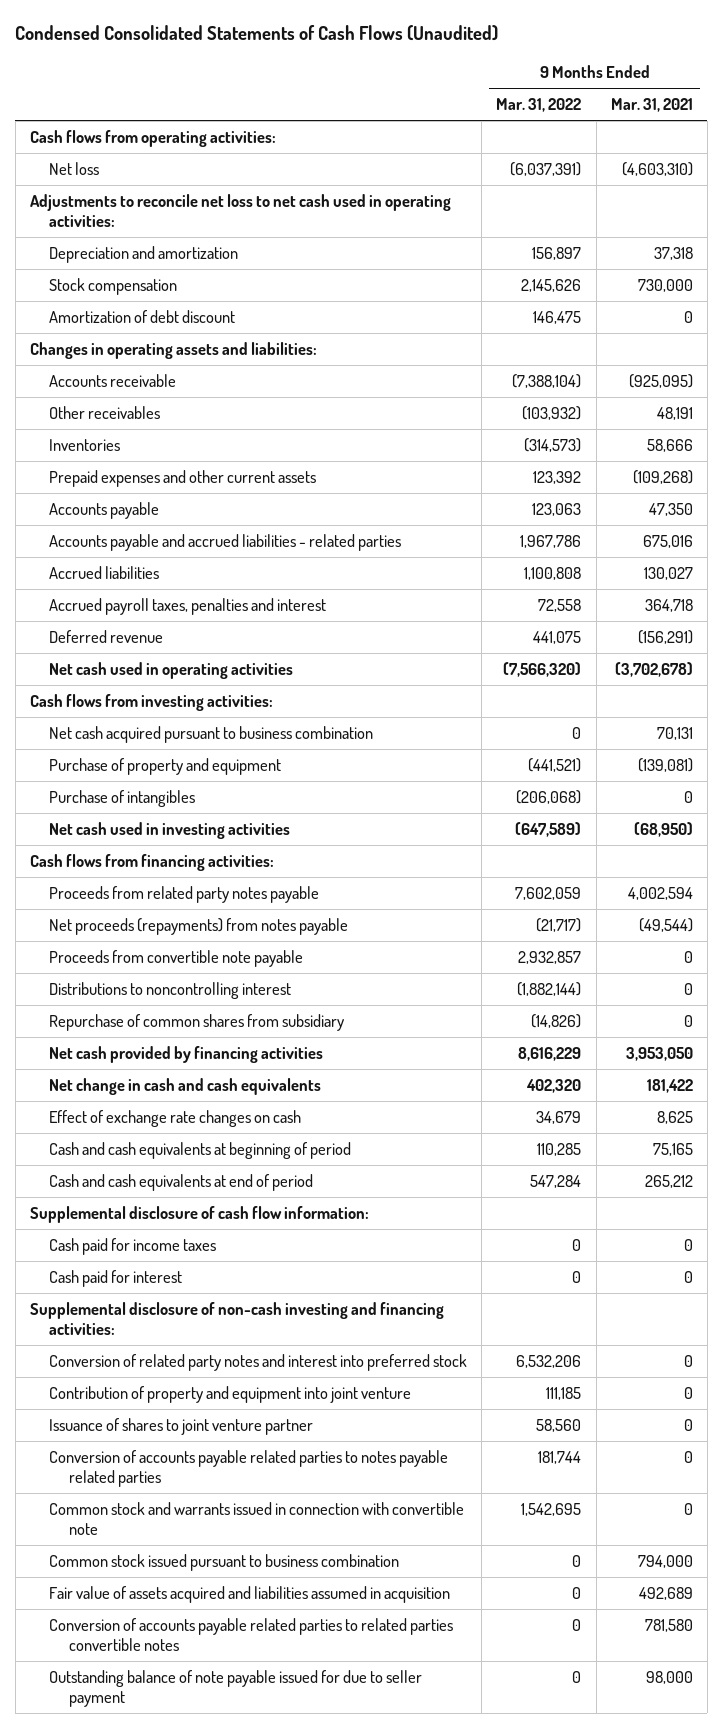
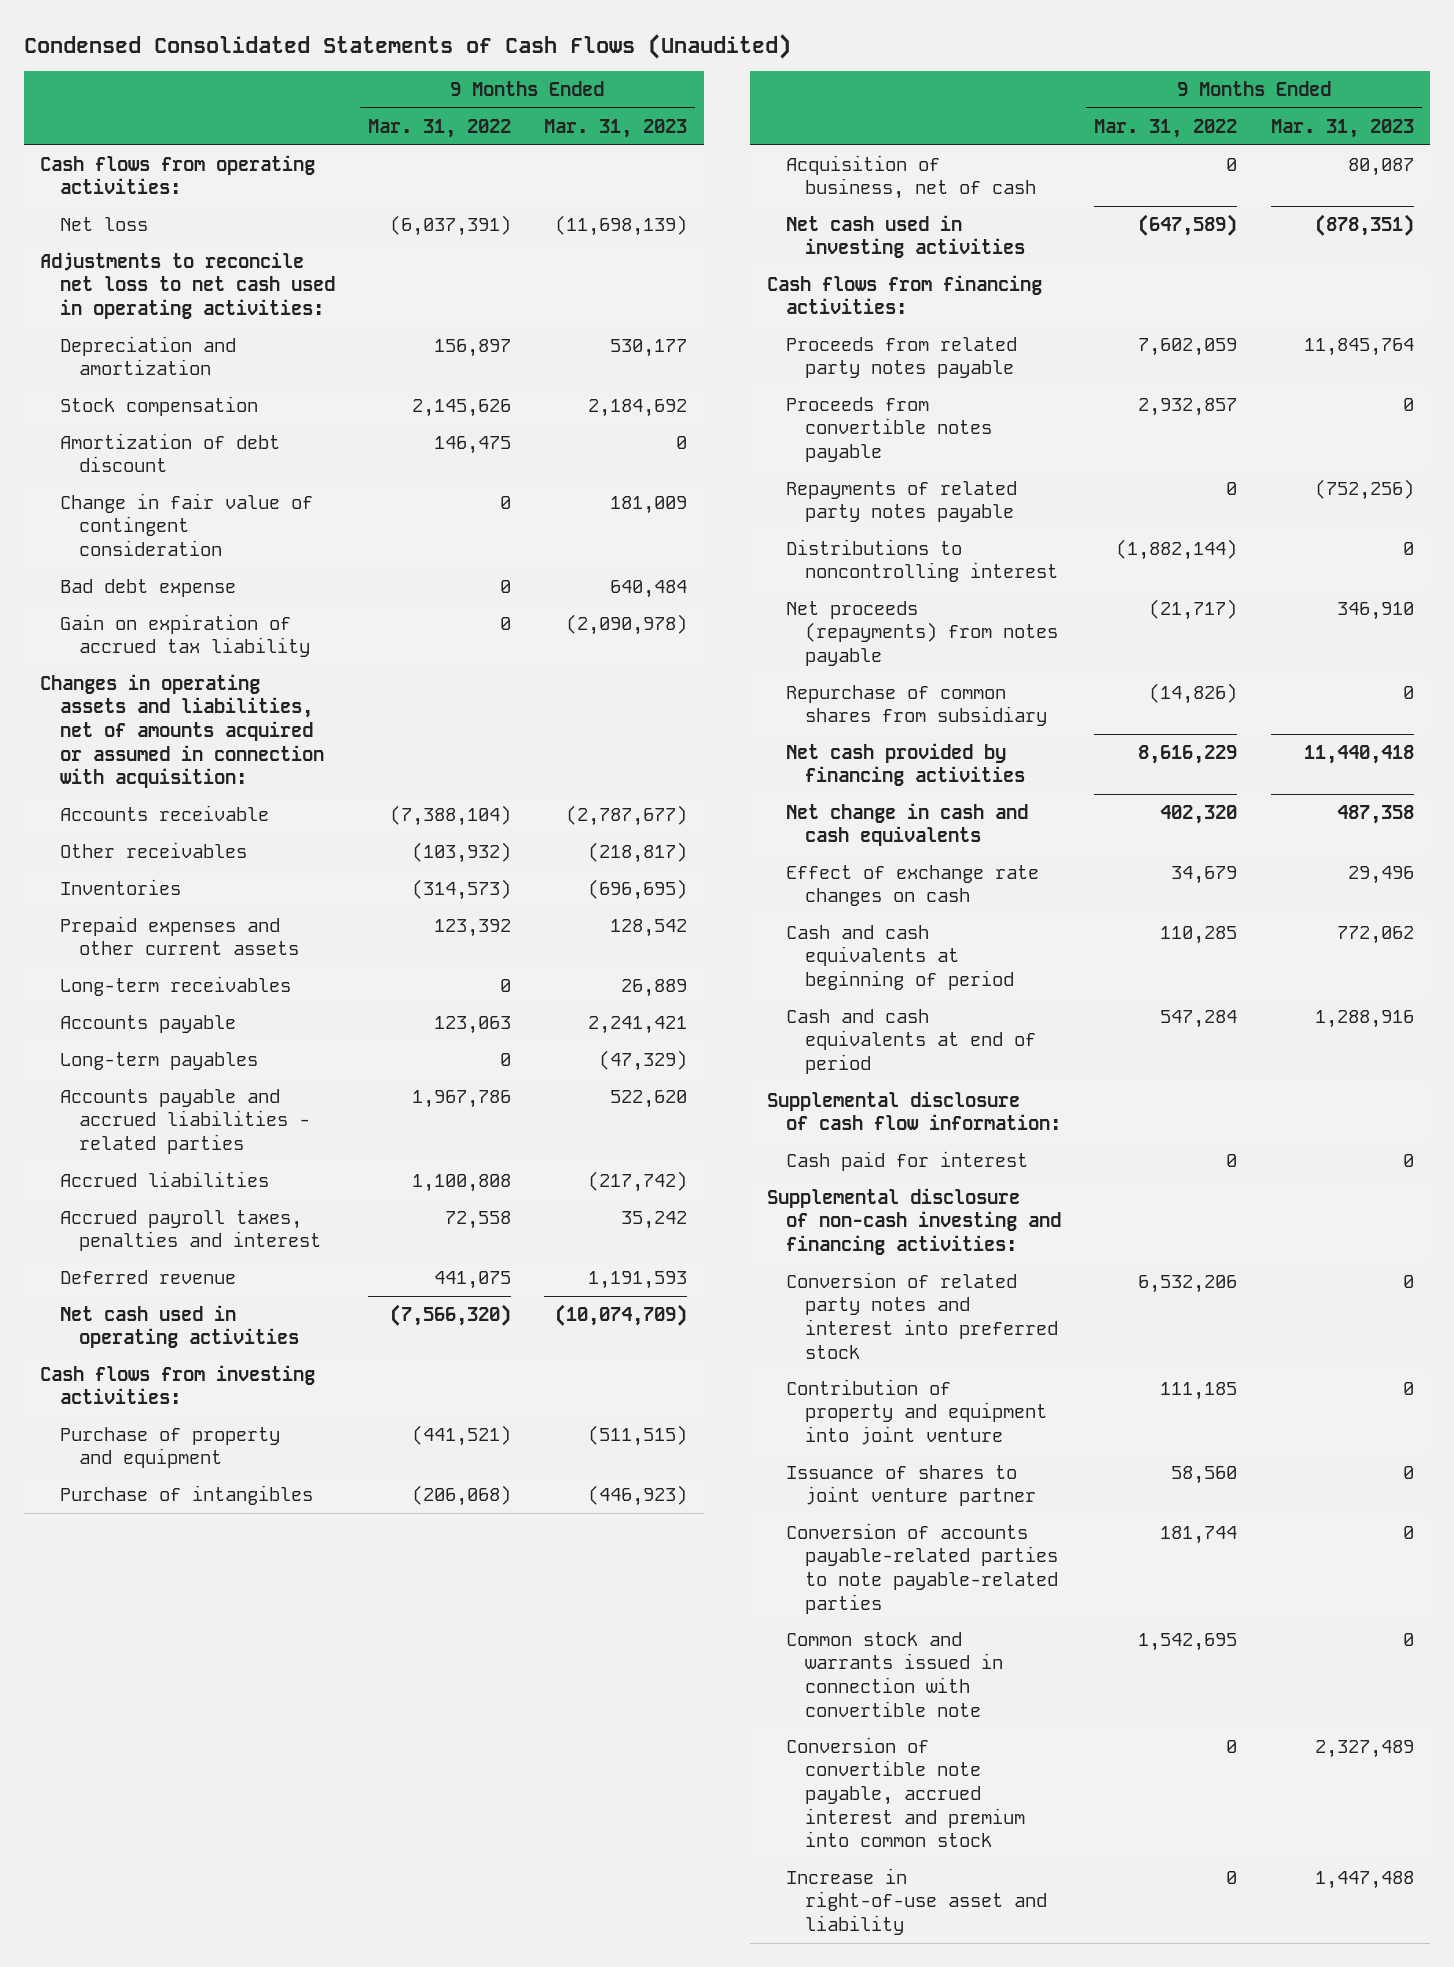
[610,98,693,113] Mar. 31, 2021 -> none
none -> [544,118,688,138] Mar. 31, 2023
none -> [59,492,313,556] Change in fair value of contingent consideration
none -> [59,578,236,597] Bad debt expense
none -> [59,613,310,658] Gain on expiration of accrued tax liability
[29,341,317,359] Changes in operating assets and liabilities: -> [40,673,324,789] Changes in operating assets and liabilities, net of amounts acquired or assumed in connection with acquisition:
none -> [59,975,291,996] Long-term receivables
none -> [59,1051,258,1070] Long-term payables
[49,725,374,743] Net cash acquired pursuant to business combination -> none
none -> [786,154,1037,200] Acquisition of business, net of cash
[49,949,304,967] Proceeds from convertible note payable -> [786,396,993,462] Proceeds from convertible notes payable
none -> [786,480,1018,523] Repayments of related party notes payable
[49,917,349,935] Net proceeds (repayments) from notes payable -> [786,600,1059,666] Net proceeds (repayments) from notes payable
[49,1237,217,1255] Cash paid for income taxes -> none
[49,1449,449,1488] Conversion of accounts payable related parties to notes payable related parties -> [786,1522,1059,1614] Conversion of accounts payable-related parties to note payable-related parties
[49,1553,400,1571] Common stock issued pursuant to business combination -> none
[49,1585,451,1603] Fair value of assets acquired and liabilities assumed in acquisition -> none
[49,1617,454,1652] Conversion of accounts payable related parties to related parties convertible notes -> none
[49,1669,423,1708] Outstanding balance of note payable issued for due to seller payment -> none
none -> [786,1736,1026,1848] Conversion of convertible note payable, accrued interest and premium into common stock
none -> [786,1867,1048,1935] Increase in right-of-use asset and liability

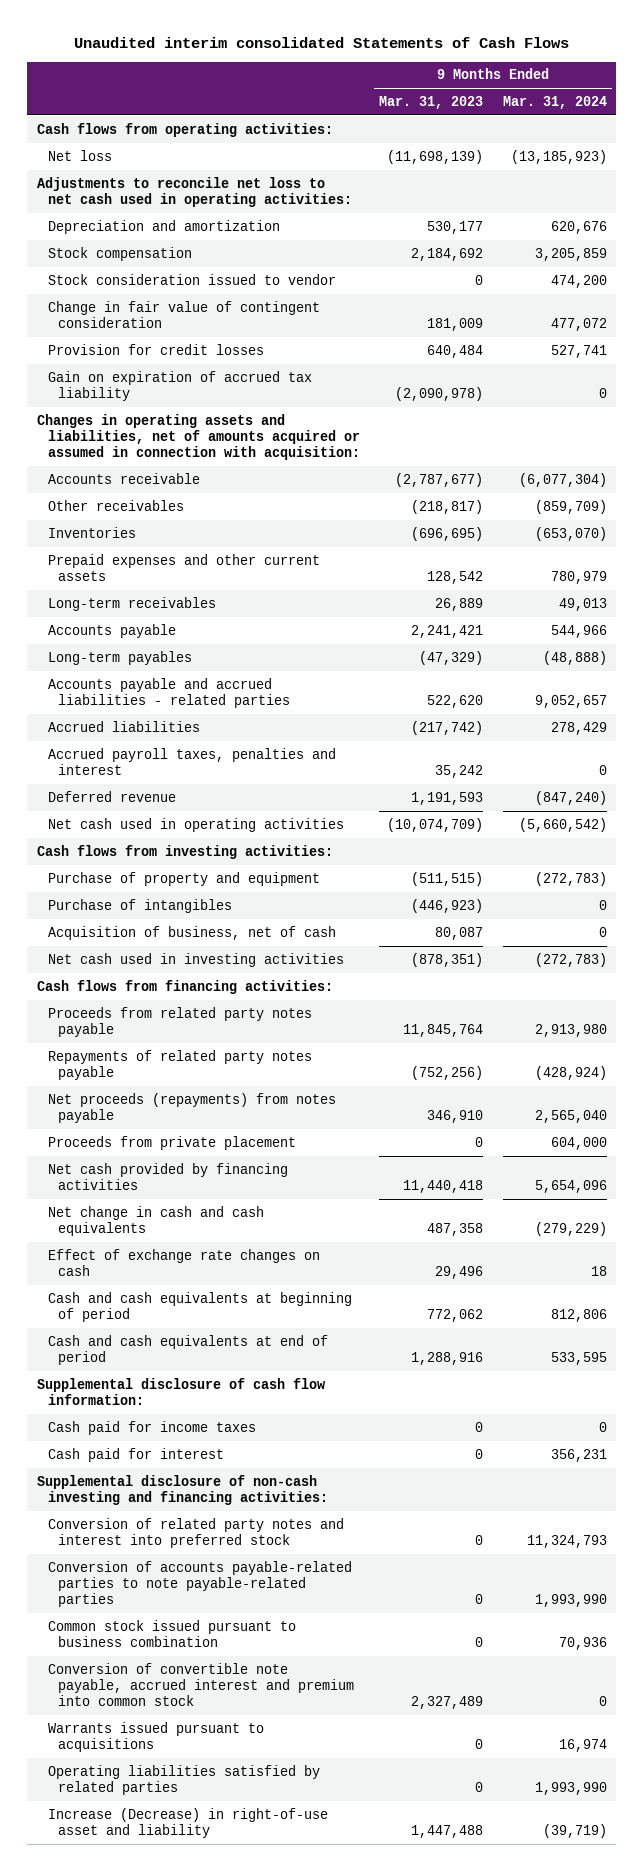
[23,33,791,59] Condensed Consolidated Statements of Cash Flows (Unaudited) -> [73,37,569,49] Unaudited interim consolidated Statements of Cash Flows
[367,118,511,138] Mar. 31, 2022 -> none
none -> [502,95,607,109] Mar. 31, 2024
[59,432,280,473] Amortization of debt discount -> none
none -> [47,273,336,285] Stock consideration issued to vendor
[59,578,236,597] Bad debt expense -> [47,343,264,355] Provision for credit losses
[786,396,993,462] Proceeds from convertible notes payable -> none
[786,538,1059,583] Distributions to noncontrolling interest -> none
[786,684,1048,727] Repurchase of common shares from subsidiary -> none
none -> [47,1135,296,1150] Proceeds from private placement
none -> [47,1420,256,1435] Cash paid for income taxes
[786,1378,1048,1445] Contribution of property and equipment into joint venture -> none
[786,1464,1037,1507] Issuance of shares to joint venture partner -> none
[786,1631,1004,1717] Common stock and warrants issued in connection with convertible note -> none
none -> [47,1619,296,1647] Common stock issued pursuant to business combination
none -> [47,1721,264,1752] Warrants issued pursuant to acquisitions
none -> [47,1764,320,1795] Operating liabilities satisfied by related parties
[786,1867,1048,1935] Increase in right-of-use asset and liability -> [47,1807,328,1838] Increase (Decrease) in right-of-use asset and liability

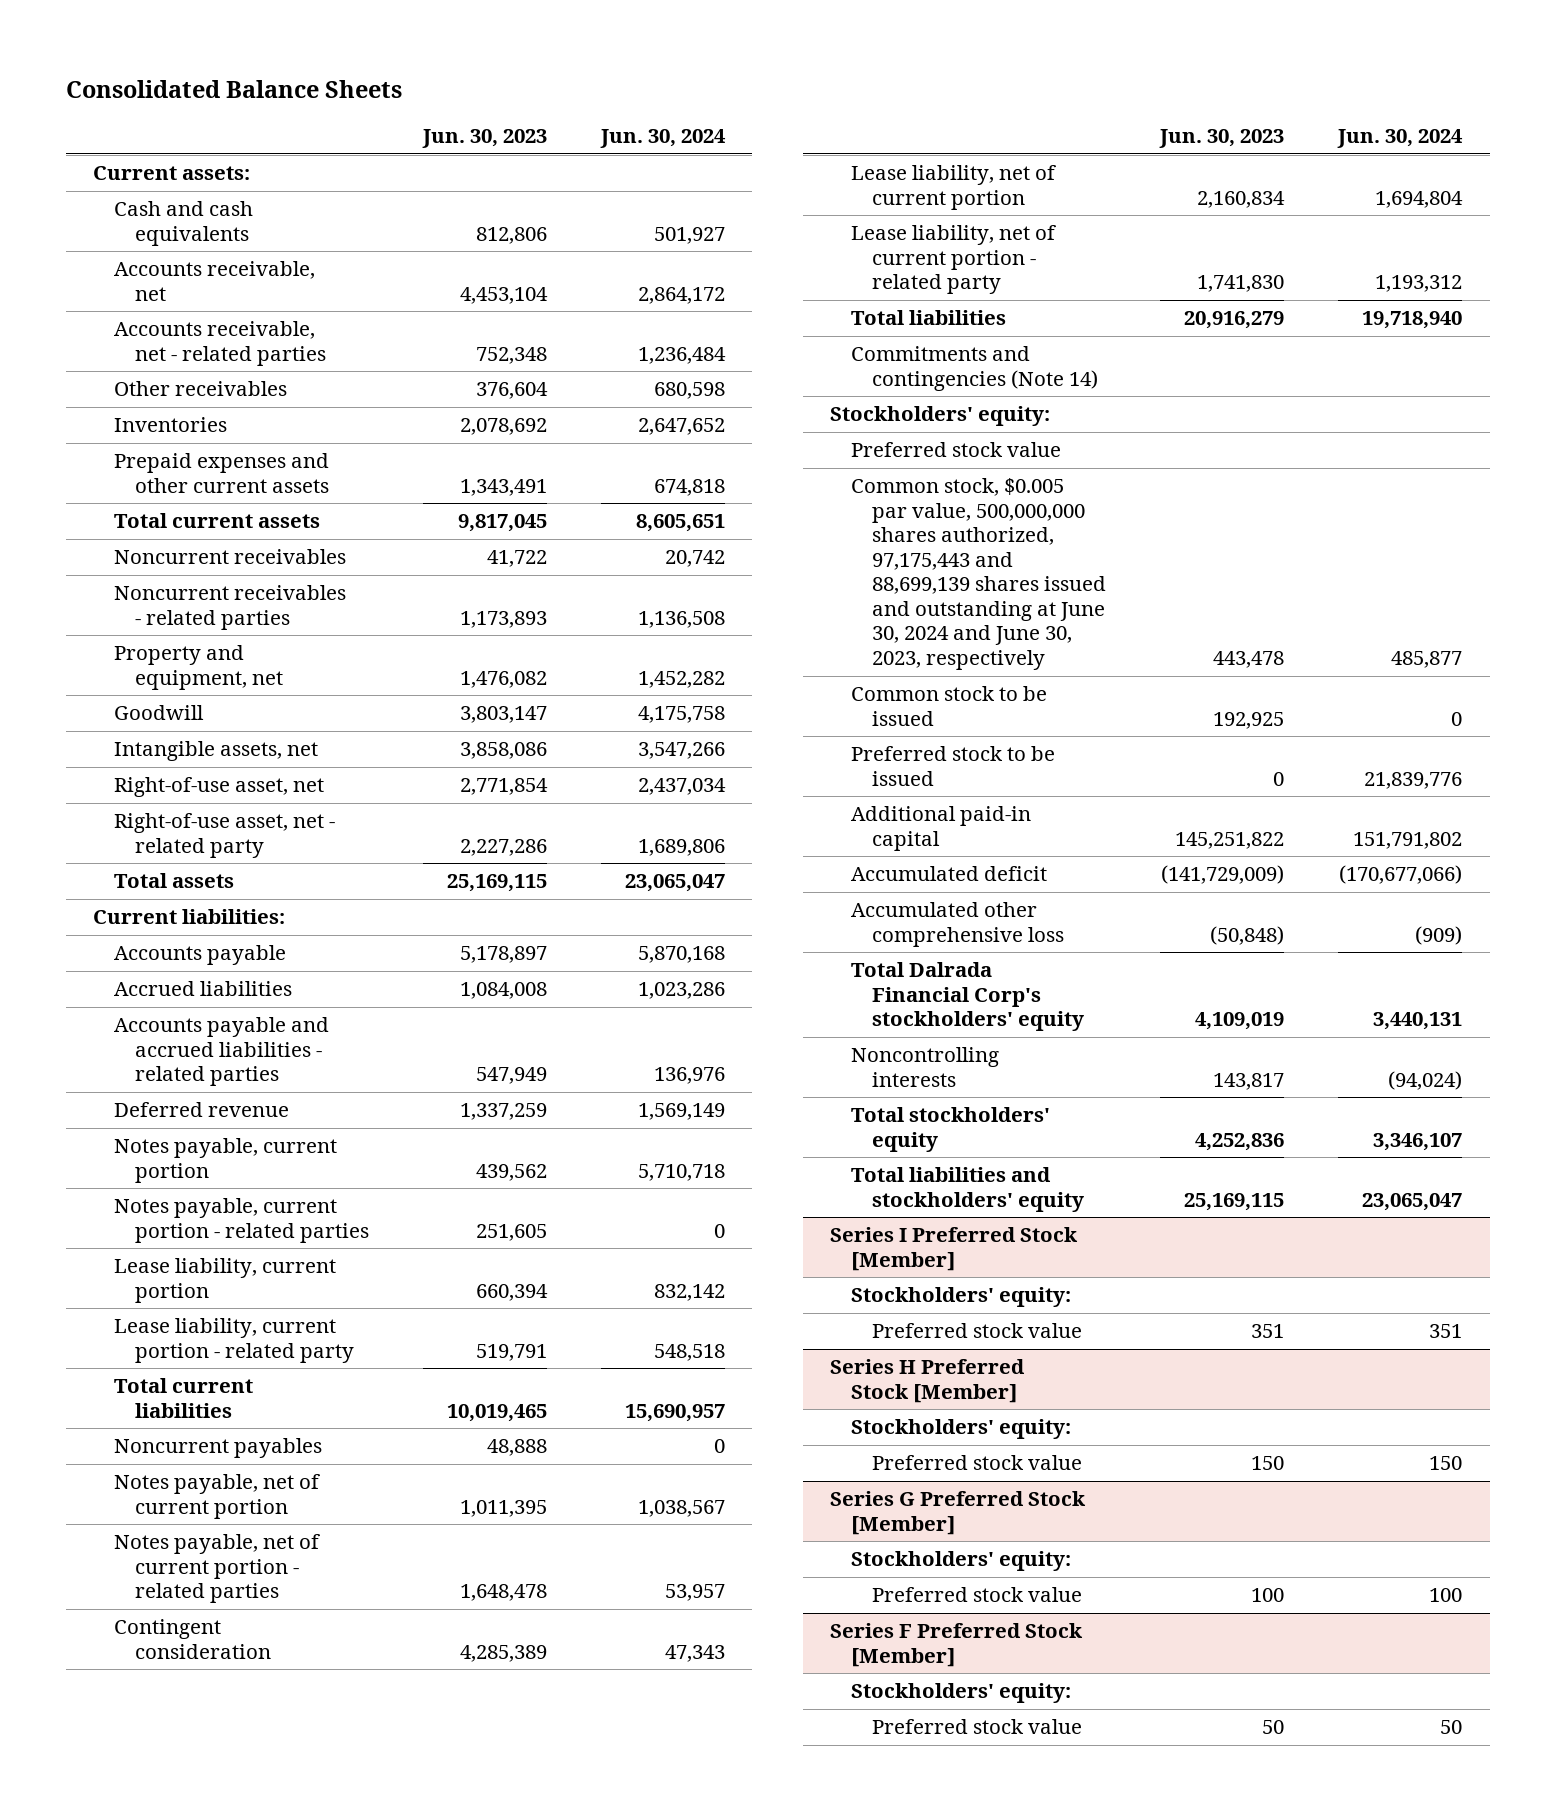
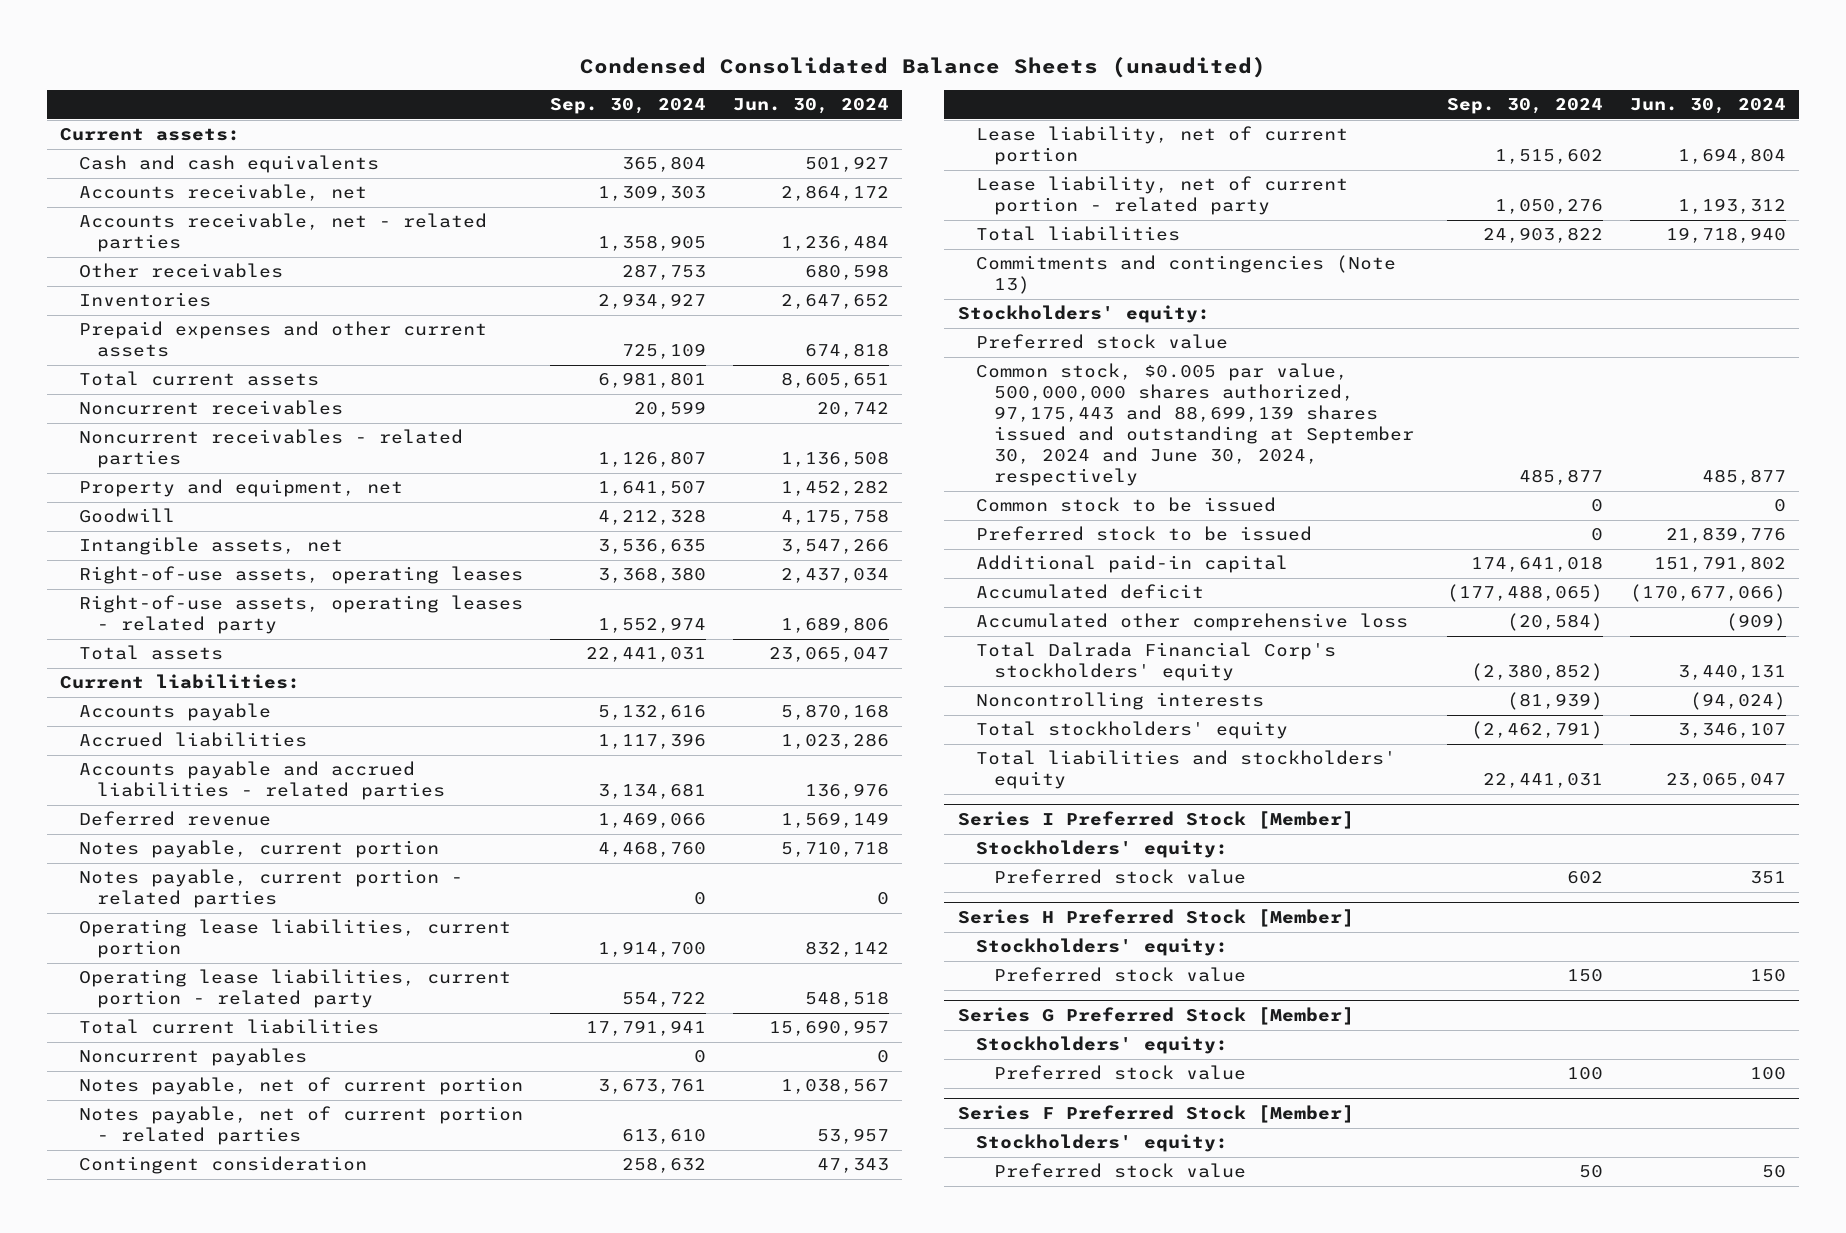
[66,79,403,98] Consolidated Balance Sheets -> [580,56,1267,78] Condensed Consolidated Balance Sheets (unaudited)
[422,129,548,149] Jun. 30, 2023 -> none
none -> [549,98,706,115] Sep. 30, 2024
[114,777,325,798] Right-of-use asset, net -> [78,566,523,585] Right-of-use assets, operating leases
[114,813,336,858] Right-of-use asset, net - related party -> [78,595,523,635] Right-of-use assets, operating leases - related party
[114,1258,337,1303] Lease liability, current portion -> [78,919,511,959] Operating lease liabilities, current portion
[114,1318,354,1363] Lease liability, current portion - related party -> [78,969,511,1009] Operating lease liabilities, current portion - related party
[851,346,1098,391] Commitments and contingencies (Note 14) -> [975,255,1396,295] Commitments and contingencies (Note 13)
[851,478,1106,671] Common stock, $0.005 par value, 500,000,000 shares authorized, 97,175,443 and 88,699,139 shares issued and outstanding at June 30, 2024 and June 30, 2023, respectively -> [975,363,1415,487] Common stock, $0.005 par value, 500,000,000 shares authorized, 97,175,443 and 88,699,139 shares issued and outstanding at September 30, 2024 and June 30, 2024, respectively

